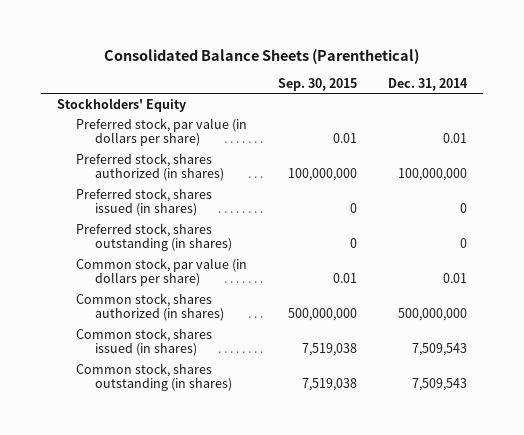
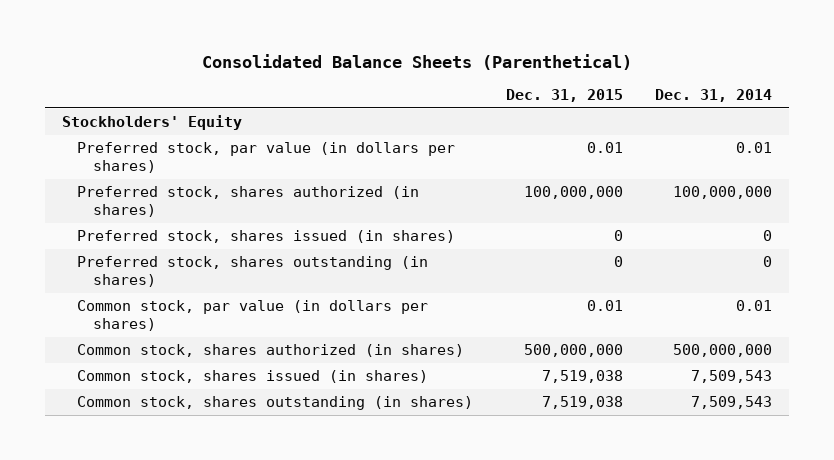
[278,77,358,91] Sep. 30, 2015 -> none
none -> [505,89,623,103] Dec. 31, 2015
[76,117,248,147] Preferred stock, par value (in dollars per share) -> [77,142,456,174] Preferred stock, par value (in dollars per shares)
[76,257,248,287] Common stock, par value (in dollars per share) -> [77,300,429,332] Common stock, par value (in dollars per shares)

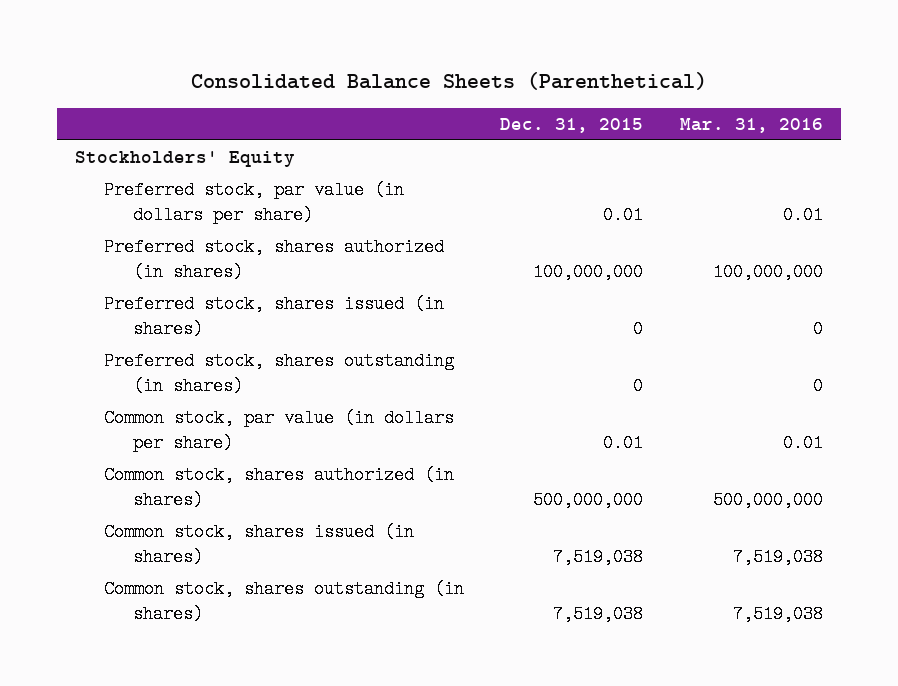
[655,89,773,103] Dec. 31, 2014 -> none
none -> [679,117,823,133] Mar. 31, 2016
[77,142,456,174] Preferred stock, par value (in dollars per shares) -> [104,181,405,225] Preferred stock, par value (in dollars per share)
[77,300,429,332] Common stock, par value (in dollars per shares) -> [104,409,455,453] Common stock, par value (in dollars per share)

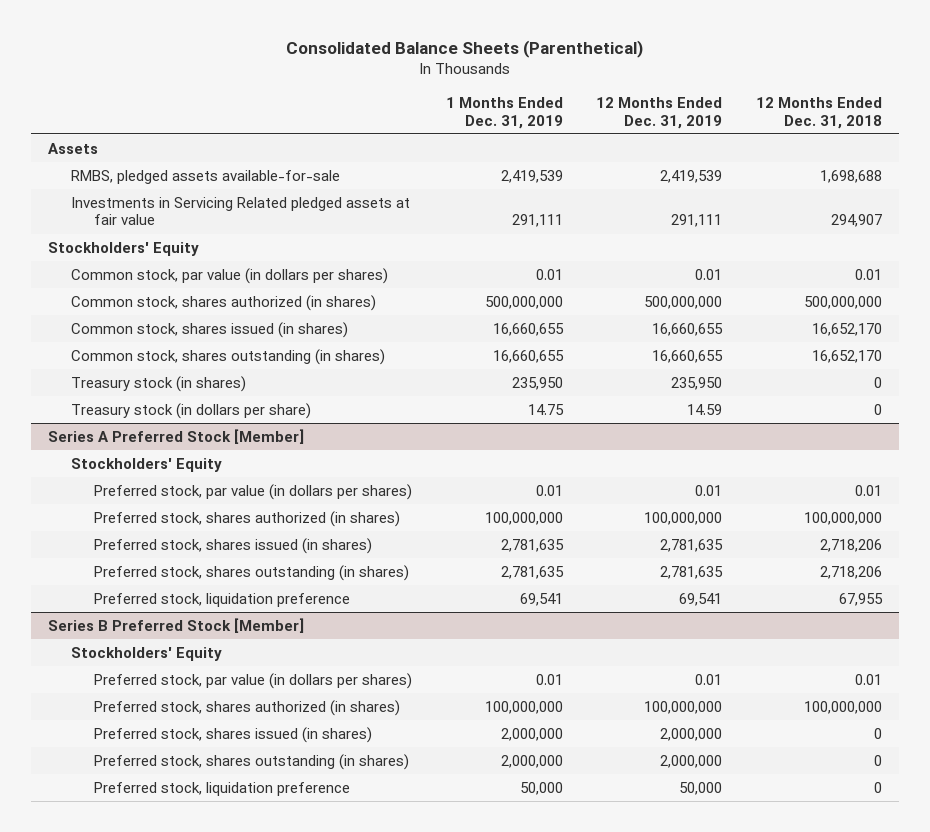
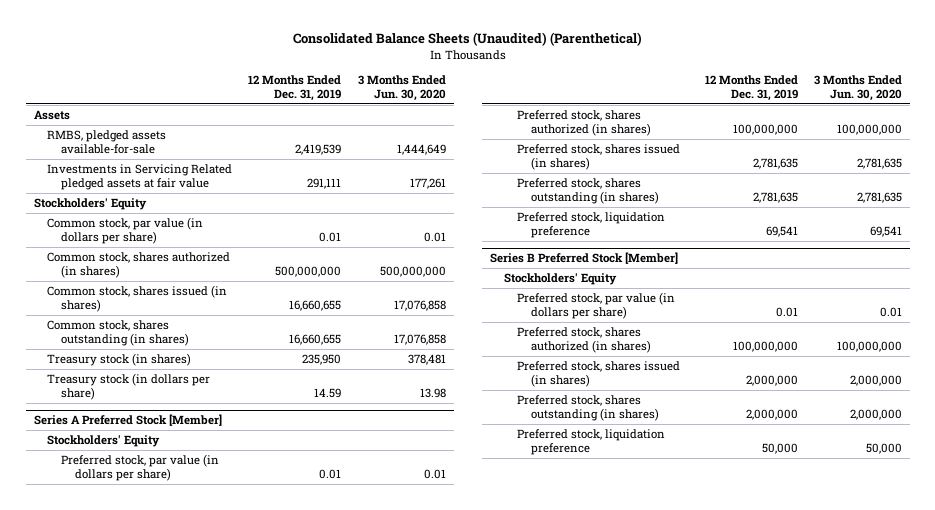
[285,40,643,59] Consolidated Balance Sheets (Parenthetical) -> [292,32,642,47] Consolidated Balance Sheets (Unaudited) (Parenthetical)
[445,96,563,129] 1 Months Ended Dec. 31, 2019 -> none
[755,96,882,129] 12 Months Ended Dec. 31, 2018 -> none
none -> [357,74,446,102] 3 Months Ended Jun. 30, 2020
[71,267,389,284] Common stock, par value (in dollars per shares) -> [47,217,204,245] Common stock, par value (in dollars per share)
[94,483,413,500] Preferred stock, par value (in dollars per shares) -> [61,454,220,482] Preferred stock, par value (in dollars per share)
[94,672,413,689] Preferred stock, par value (in dollars per shares) -> [517,292,676,320] Preferred stock, par value (in dollars per share)

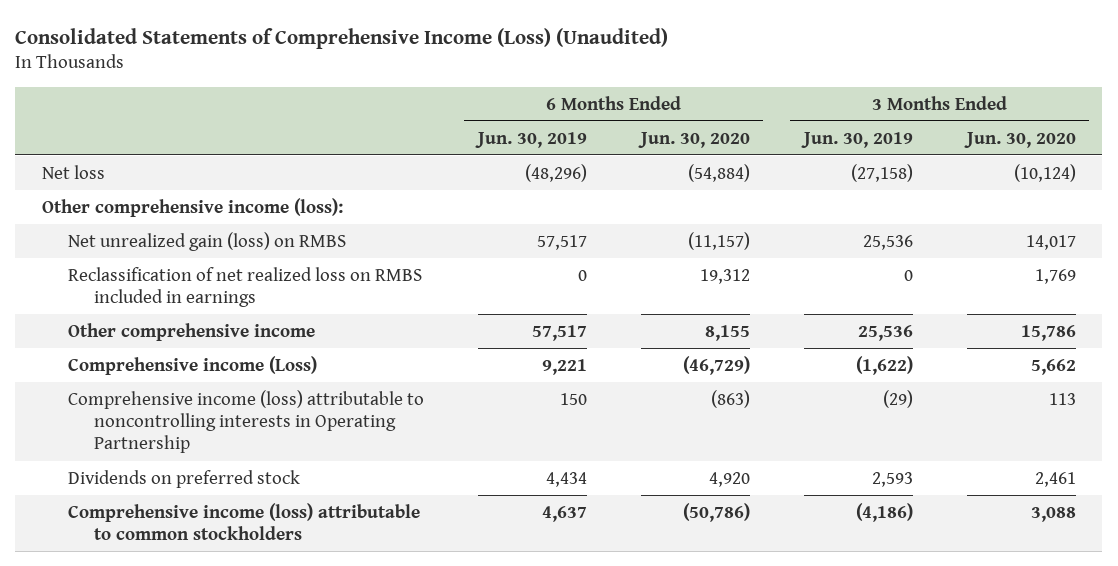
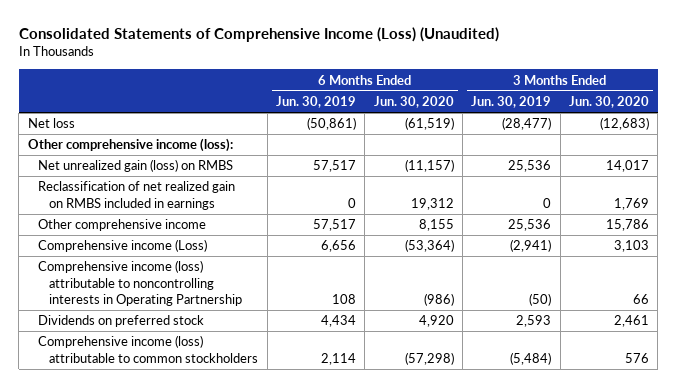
[524,163,587,182] (48,296) -> [306,117,356,131] (50,861)
[687,163,750,182] (54,884) -> [404,117,454,131] (61,519)
[850,163,913,182] (27,158) -> [502,117,552,131] (28,477)
[1013,163,1076,182] (10,124) -> [599,117,649,131] (12,683)
[67,266,422,307] Reclassification of net realized loss on RMBS included in earnings -> [38,181,236,210] Reclassification of net realized gain on RMBS included in earnings
[541,358,587,375] 9,221 -> [320,240,356,253] 6,656
[682,355,750,375] (46,729) -> [404,239,454,253] (53,364)
[855,355,913,375] (1,622) -> [510,239,552,253] (2,941)
[1030,358,1076,375] 5,662 -> [613,240,649,253] 3,103
[559,392,587,405] 150 -> [331,293,356,304] 108
[710,389,750,408] (863) -> [423,292,454,306] (986)
[882,389,913,408] (29) -> [529,292,552,306] (50)
[1048,392,1076,405] 113 -> [632,293,649,304] 66
[541,505,587,522] 4,637 -> [320,352,356,365] 2,114
[682,502,750,522] (50,786) -> [404,351,454,365] (57,298)
[855,502,913,522] (4,186) -> [510,351,552,365] (5,484)
[1030,506,1076,522] 3,088 -> [624,352,649,363] 576

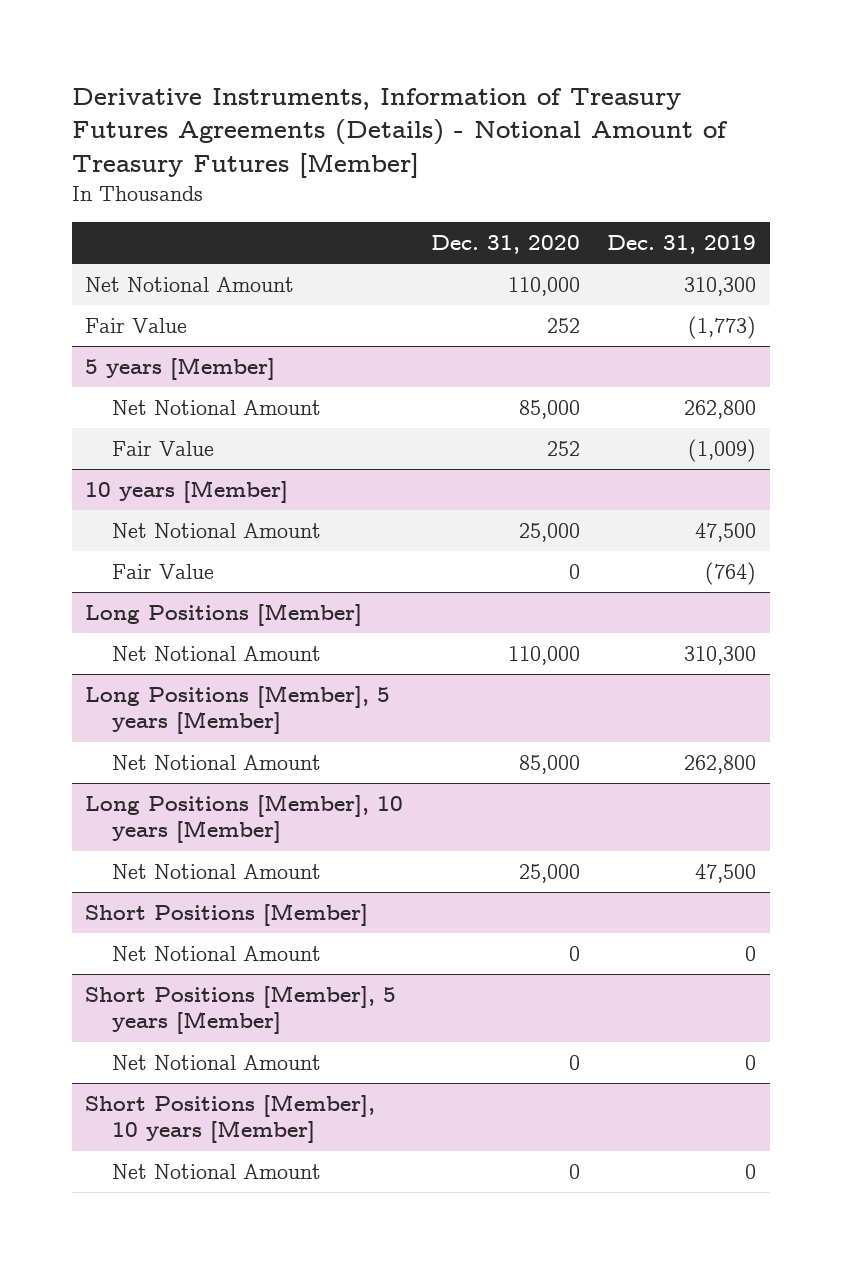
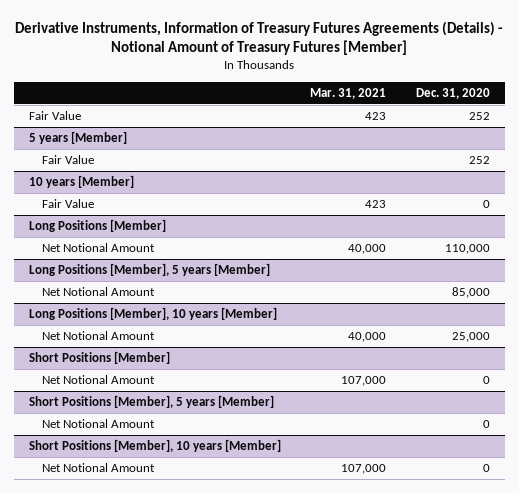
[607,234,757,254] Dec. 31, 2019 -> none
none -> [310,87,387,99] Mar. 31, 2021
[85,276,295,292] Net Notional Amount -> none
[111,399,321,415] Net Notional Amount -> none
[111,522,321,538] Net Notional Amount -> none

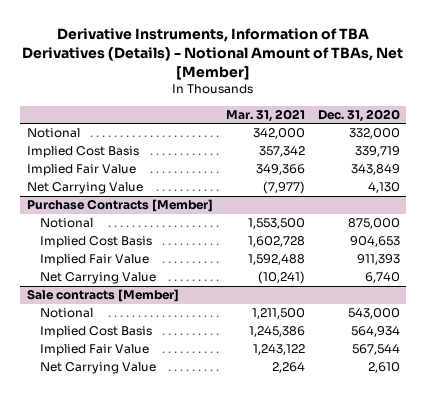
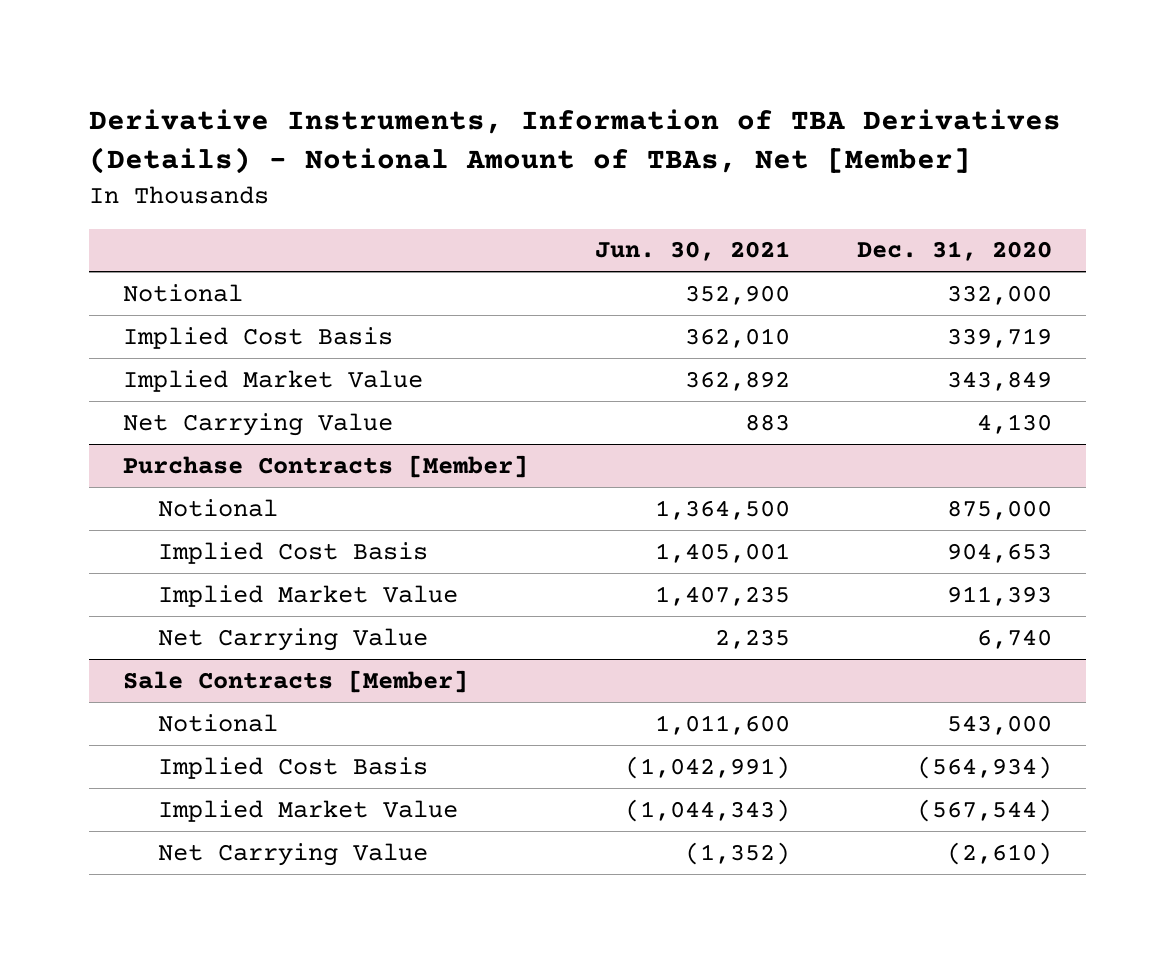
[225,108,305,122] Mar. 31, 2021 -> none
none -> [594,241,790,262] Jun. 30, 2021
[26,164,136,177] Implied Fair Value -> [122,369,423,392] Implied Market Value
[40,254,150,267] Implied Fair Value -> [158,584,459,607] Implied Market Value
[26,289,179,303] Sale contracts [Member] -> [122,669,468,693] Sale Contracts [Member]
[350,326,400,338] 564,934 -> [917,755,1053,779] (564,934)
[40,344,150,357] Implied Fair Value -> [158,799,459,822] Implied Market Value
[351,344,400,356] 567,544 -> [917,798,1053,822] (567,544)
[367,362,400,374] 2,610 -> [947,841,1053,865] (2,610)

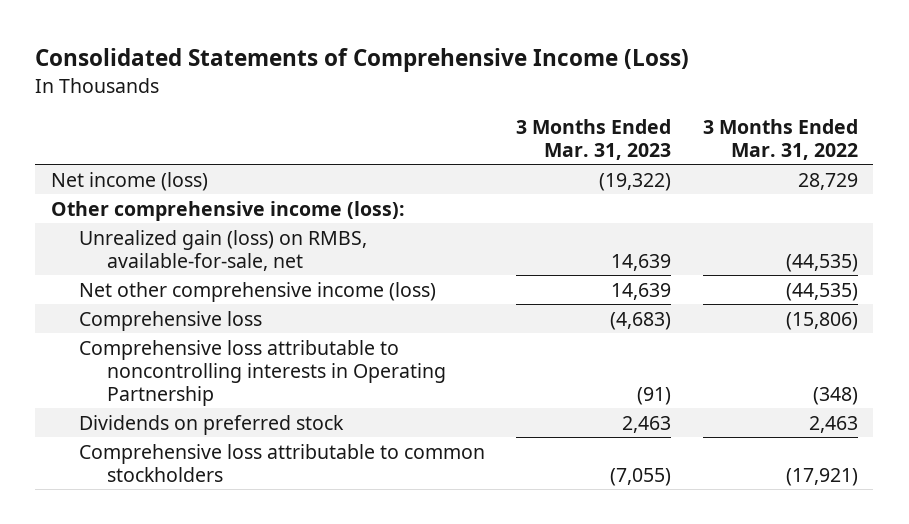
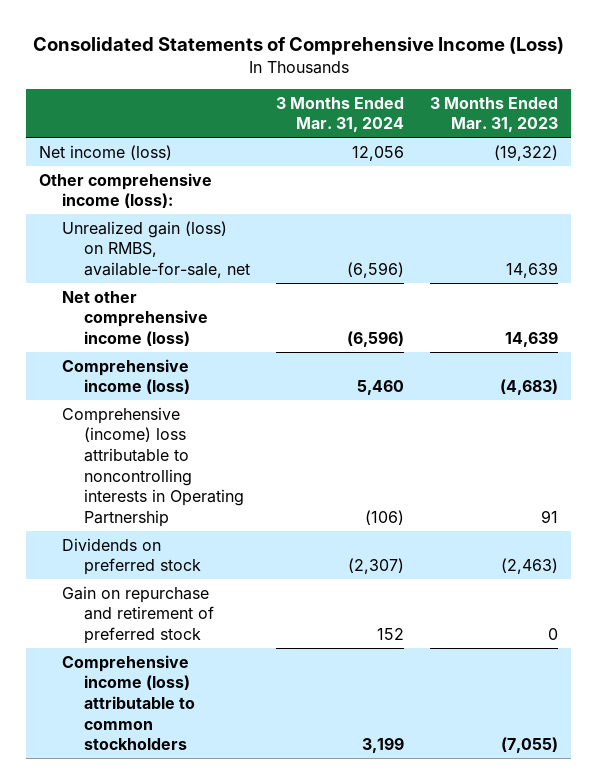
[702,118,858,160] 3 Months Ended Mar. 31, 2022 -> none
none -> [276,96,405,133] 3 Months Ended Mar. 31, 2024
[78,310,262,331] Comprehensive loss -> [61,358,191,395] Comprehensive income (loss)
[78,339,446,406] Comprehensive loss attributable to noncontrolling interests in Operating Partnership -> [61,406,245,527] Comprehensive (income) loss attributable to noncontrolling interests in Operating Partnership
[637,386,672,405] (91) -> [541,509,559,523] 91
[622,415,672,433] 2,463 -> [501,558,559,575] (2,463)
none -> [61,585,215,644] Gain on repurchase and retirement of preferred stock
[78,443,485,482] Comprehensive loss attributable to common stockholders -> [61,654,196,751] Comprehensive income (loss) attributable to common stockholders

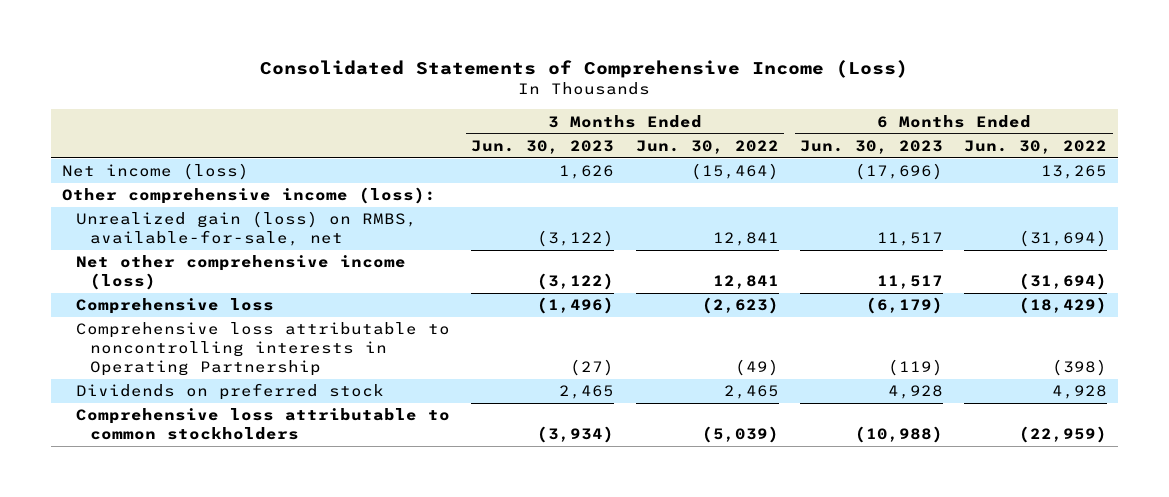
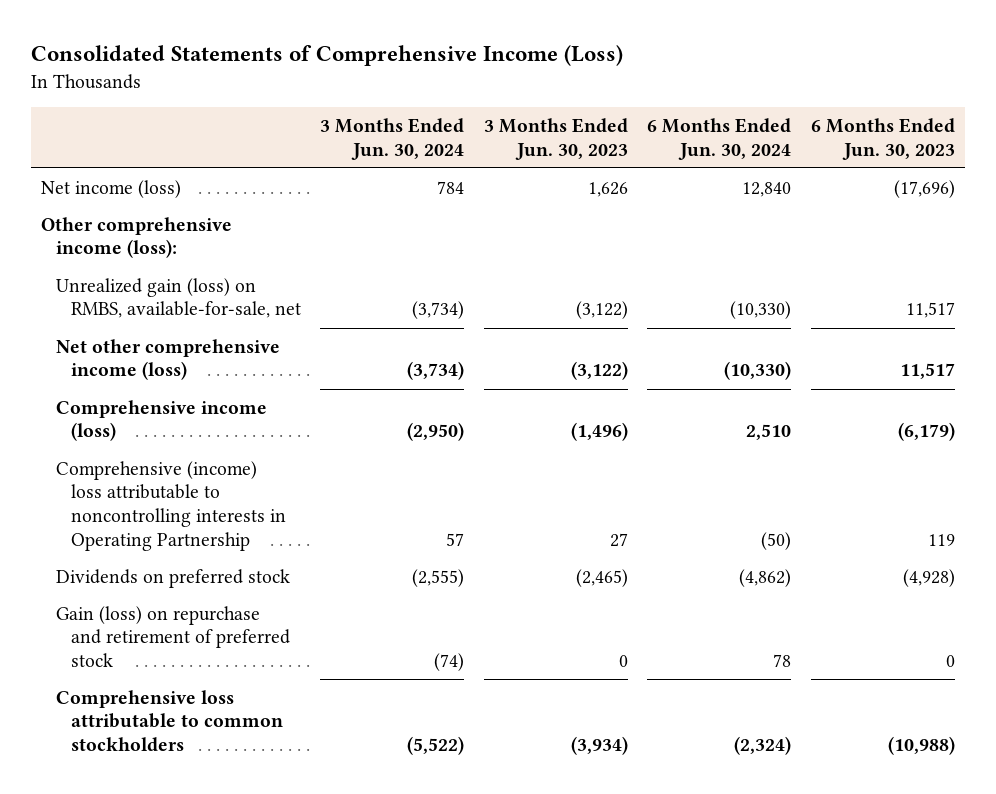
[635,139,779,154] Jun. 30, 2022 -> none
[964,139,1108,154] Jun. 30, 2022 -> none
none -> [320,118,465,160] 3 Months Ended Jun. 30, 2024
none -> [647,118,792,160] 6 Months Ended Jun. 30, 2024
[75,298,274,315] Comprehensive loss -> [55,399,267,442] Comprehensive income (loss)
[75,322,450,377] Comprehensive loss attributable to noncontrolling interests in Operating Partnership -> [55,460,286,551] Comprehensive (income) loss attributable to noncontrolling interests in Operating Partnership
[570,359,615,377] (27) -> [609,532,628,547] 27
[887,359,943,377] (119) -> [927,533,955,546] 119
[559,385,615,400] 2,465 -> [575,568,628,587] (2,465)
[887,385,943,400] 4,928 -> [902,568,955,587] (4,928)
none -> [55,605,290,668] Gain (loss) on repurchase and retirement of preferred stock

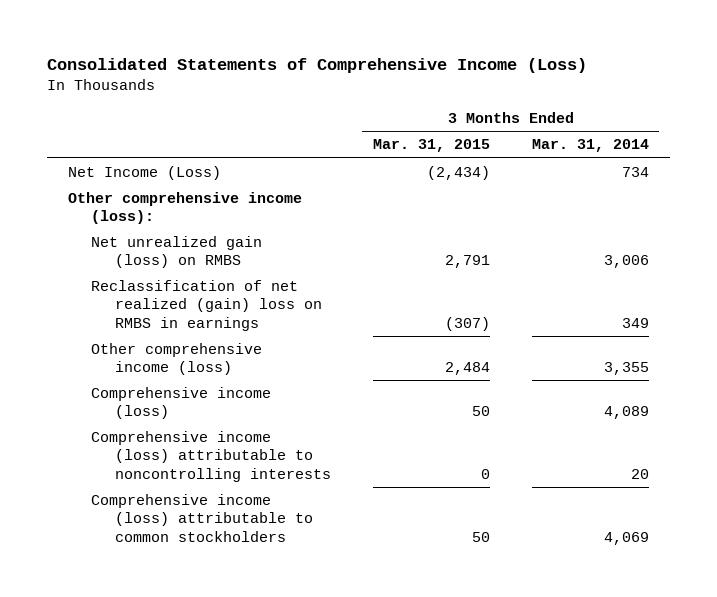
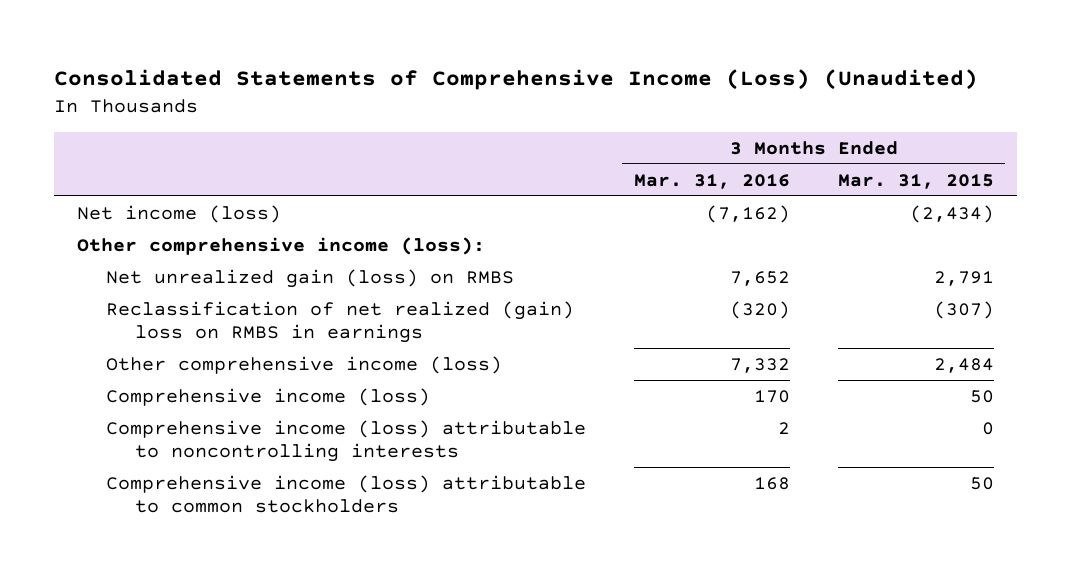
[47,58,588,74] Consolidated Statements of Comprehensive Income (Loss) -> [53,68,978,90] Consolidated Statements of Comprehensive Income (Loss) (Unaudited)
[531,139,649,153] Mar. 31, 2014 -> none
none -> [633,173,790,189] Mar. 31, 2016
[68,165,222,180] Net Income (Loss) -> [77,204,282,223] Net income (loss)

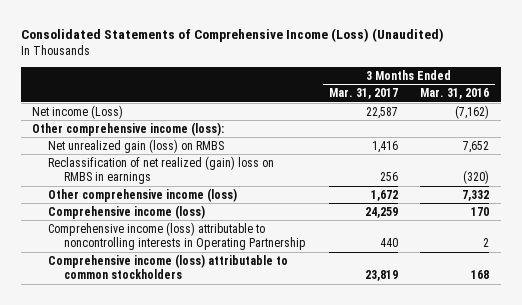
[837,173,994,189] Mar. 31, 2015 -> none
none -> [328,88,398,100] Mar. 31, 2017
[77,204,282,223] Net income (loss) -> [32,104,124,119] Net income (Loss)
[106,419,587,463] Comprehensive income (loss) attributable to noncontrolling interests -> [48,221,306,251] Comprehensive income (loss) attributable to noncontrolling interests in Operating Partnership

